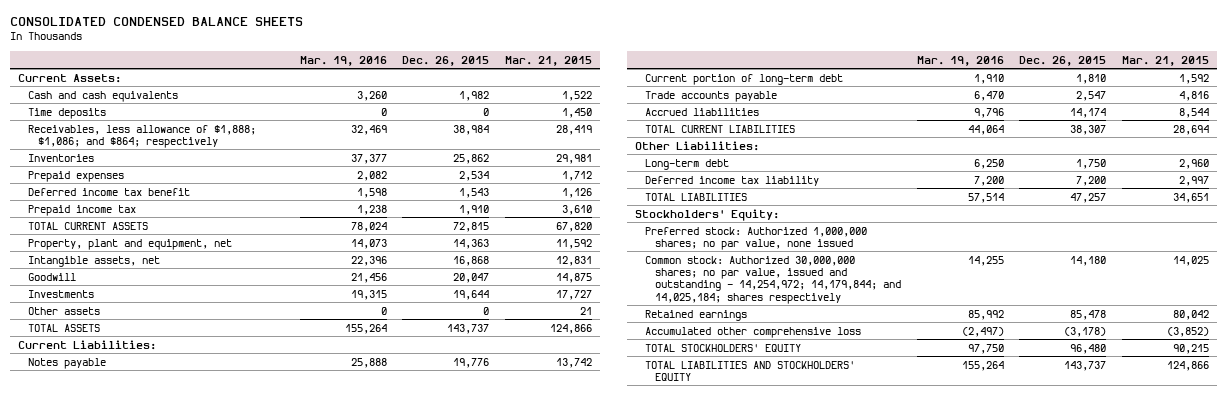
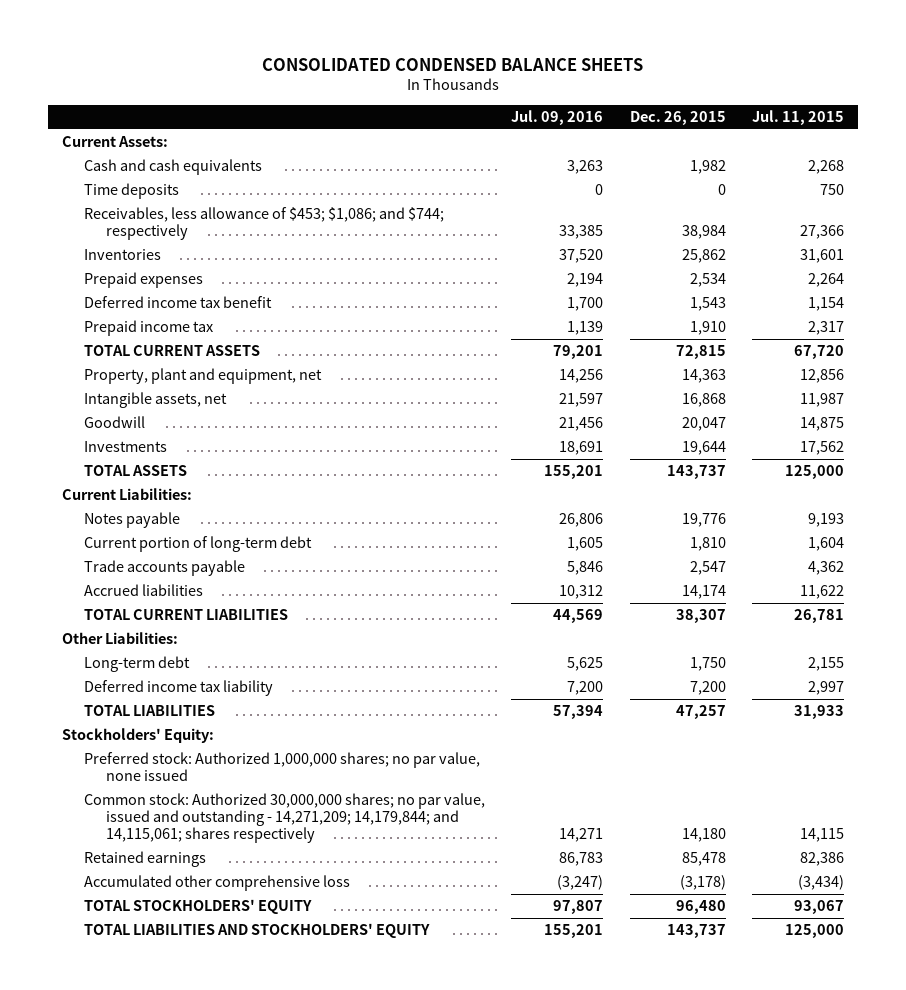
[299,55,387,66] Mar. 19, 2016 -> none
[505,55,593,66] Mar. 21, 2015 -> none
none -> [511,109,604,125] Jul. 09, 2016
none -> [752,109,845,125] Jul. 11, 2015
[27,124,256,148] Receivables, less allowance of $1,888; $1,086; and $864; respectively -> [83,207,444,241] Receivables, less allowance of $453; $1,086; and $744; respectively
[27,306,100,315] Other assets -> none
[644,255,901,304] Common stock: Authorized 30,000,000 shares; no par value, issued and outstanding - 14,254,972; 14,179,844; and 14,025,184; shares respectively -> [83,793,485,843] Common stock: Authorized 30,000,000 shares; no par value, issued and outstanding - 14,271,209; 14,179,844; and 14,115,061; shares respectively

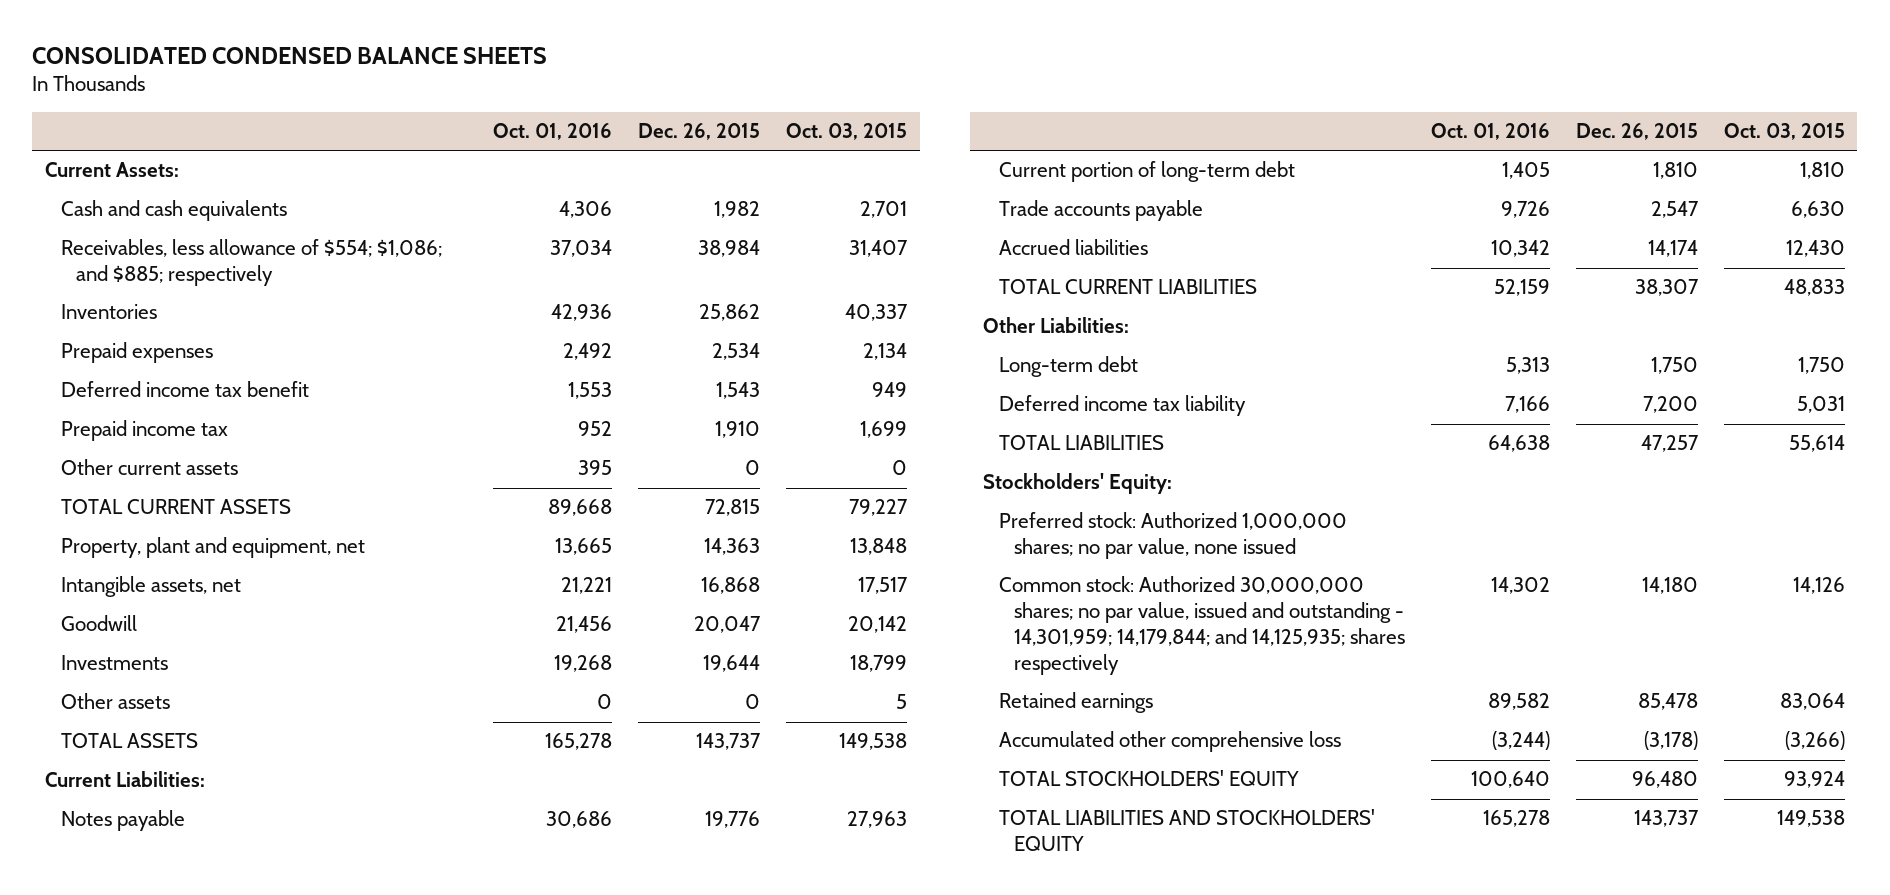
[511,109,604,125] Jul. 09, 2016 -> none
[752,109,845,125] Jul. 11, 2015 -> none
none -> [493,122,613,140] Oct. 01, 2016
none -> [785,122,907,140] Oct. 03, 2015
[83,183,179,200] Time deposits -> none
[83,207,444,241] Receivables, less allowance of $453; $1,086; and $744; respectively -> [60,239,442,287] Receivables, less allowance of $554; $1,086; and $885; respectively
none -> [60,459,238,476] Other current assets
none -> [60,693,170,710] Other assets
[83,793,485,843] Common stock: Authorized 30,000,000 shares; no par value, issued and outstanding - 14,271,209; 14,179,844; and 14,115,061; shares respectively -> [998,576,1406,675] Common stock: Authorized 30,000,000 shares; no par value, issued and outstanding - 14,301,959; 14,179,844; and 14,125,935; shares respectively

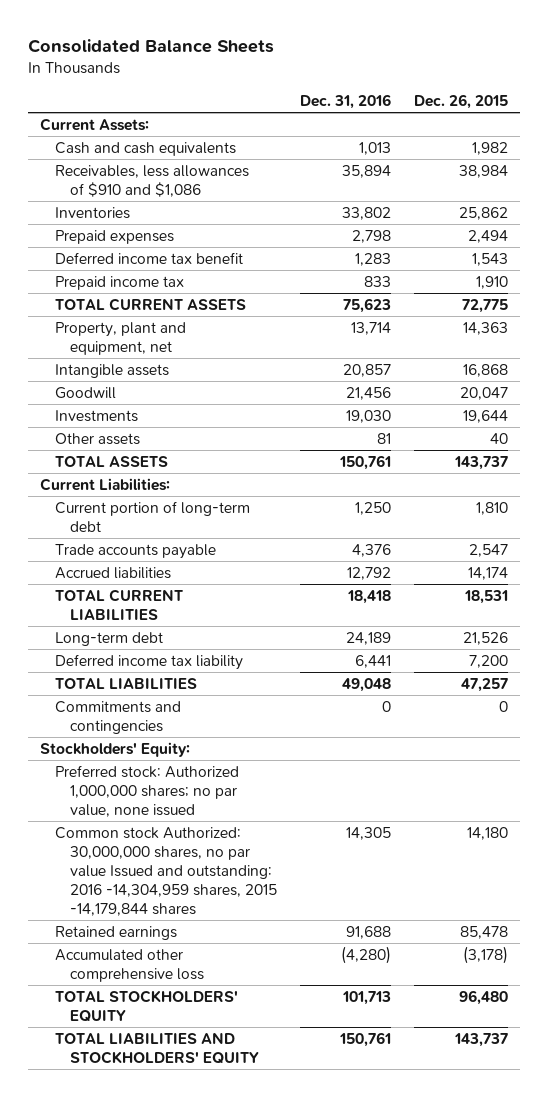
[32,46,548,64] CONSOLIDATED CONDENSED BALANCE SHEETS -> [28,39,275,54] Consolidated Balance Sheets
[493,122,613,140] Oct. 01, 2016 -> none
[785,122,907,140] Oct. 03, 2015 -> none
none -> [300,93,392,109] Dec. 31, 2016
[60,239,442,287] Receivables, less allowance of $554; $1,086; and $885; respectively -> [54,164,249,197] Receivables, less allowances of $910 and $1,086
[711,343,760,361] 2,534 -> [468,229,509,243] 2,494
[60,459,238,476] Other current assets -> none
[704,499,760,517] 72,815 -> [462,298,509,313] 72,775
[60,576,241,598] Intangible assets, net -> [54,363,169,378] Intangible assets
[744,694,760,710] 0 -> [490,432,509,444] 40
[60,810,185,832] Notes payable -> none
[983,317,1130,334] Other Liabilities: -> none
[1634,279,1699,297] 38,307 -> [464,589,509,604] 18,531
[1650,357,1698,375] 1,750 -> [463,631,509,645] 21,526
none -> [54,700,181,734] Commitments and contingencies
[998,576,1406,675] Common stock: Authorized 30,000,000 shares; no par value, issued and outstanding - 14,301,959; 14,179,844; and 14,125,935; shares respectively -> [54,826,277,916] Common stock Authorized: 30,000,000 shares, no par value Issued and outstanding: 2016 -14,304,959 shares, 2015 -14,179,844 shares

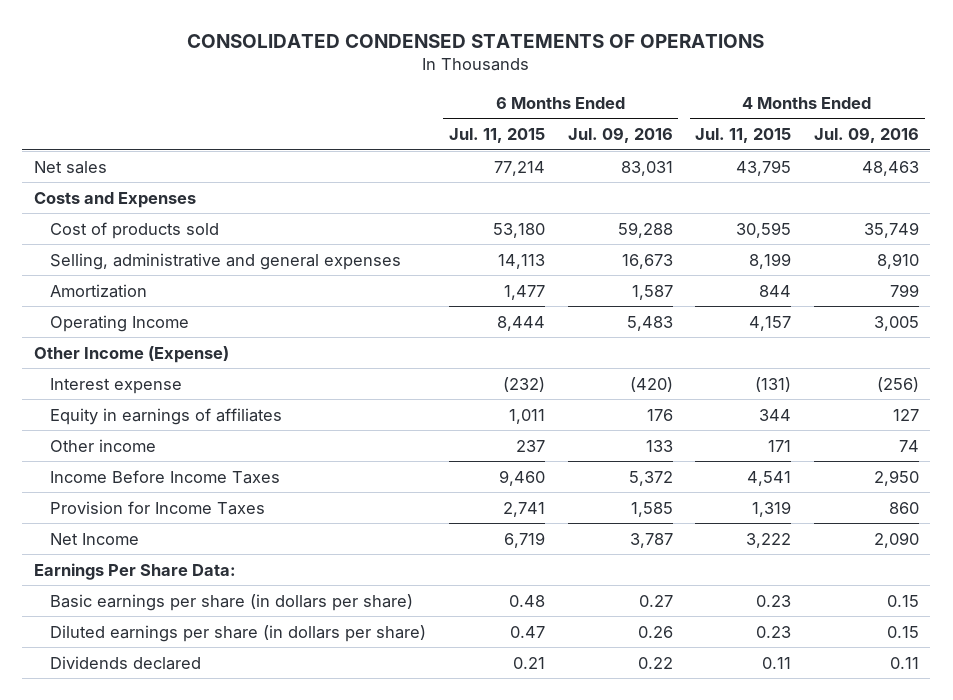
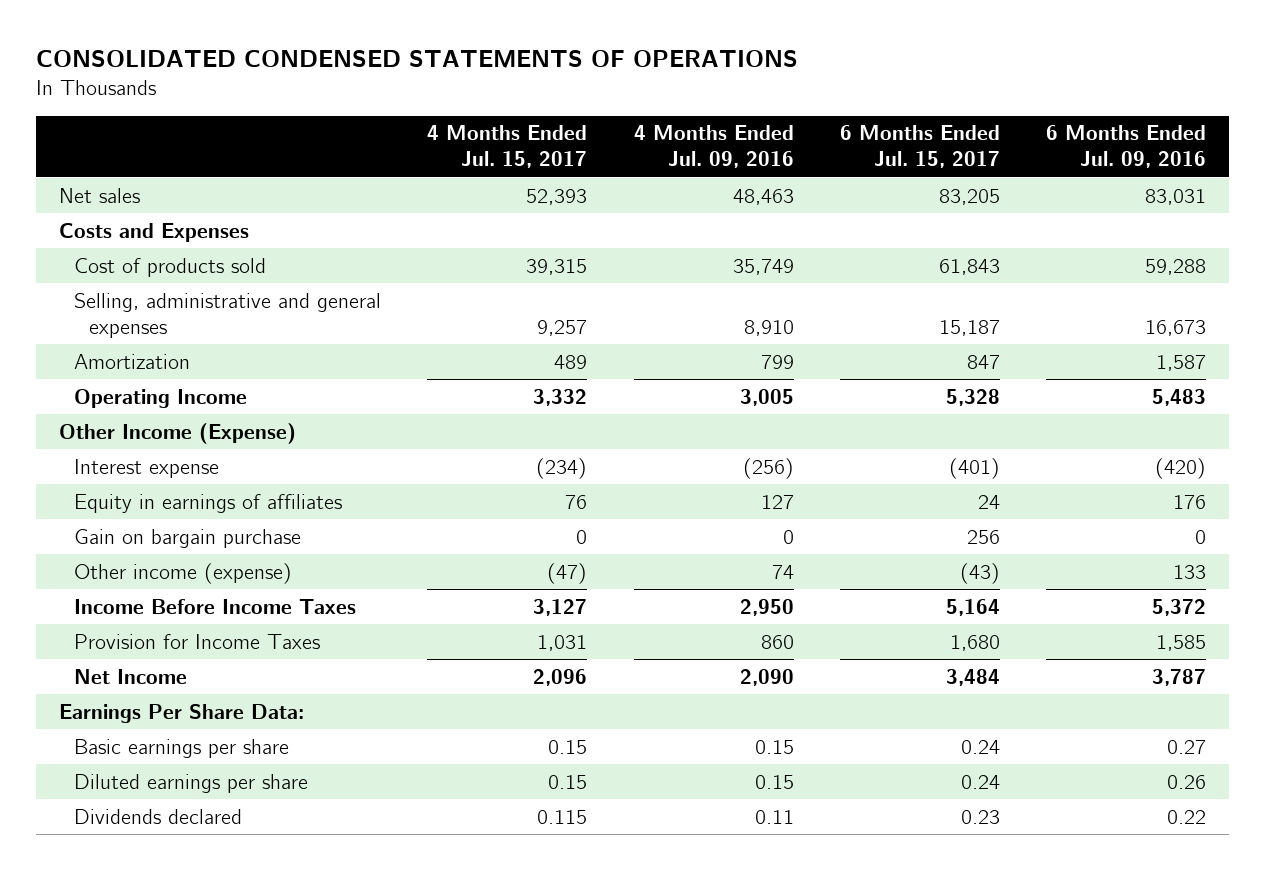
[448,128,545,144] Jul. 11, 2015 -> none
[695,128,792,144] Jul. 11, 2015 -> none
none -> [427,125,588,169] 4 Months Ended Jul. 15, 2017
none -> [839,125,1000,169] 6 Months Ended Jul. 15, 2017
none -> [74,528,302,548] Gain on bargain purchase
[50,438,157,452] Other income -> [74,562,293,584] Other income (expense)
[50,593,414,611] Basic earnings per share (in dollars per share) -> [74,738,290,758] Basic earnings per share
[50,624,427,642] Diluted earnings per share (in dollars per share) -> [74,773,309,793] Diluted earnings per share

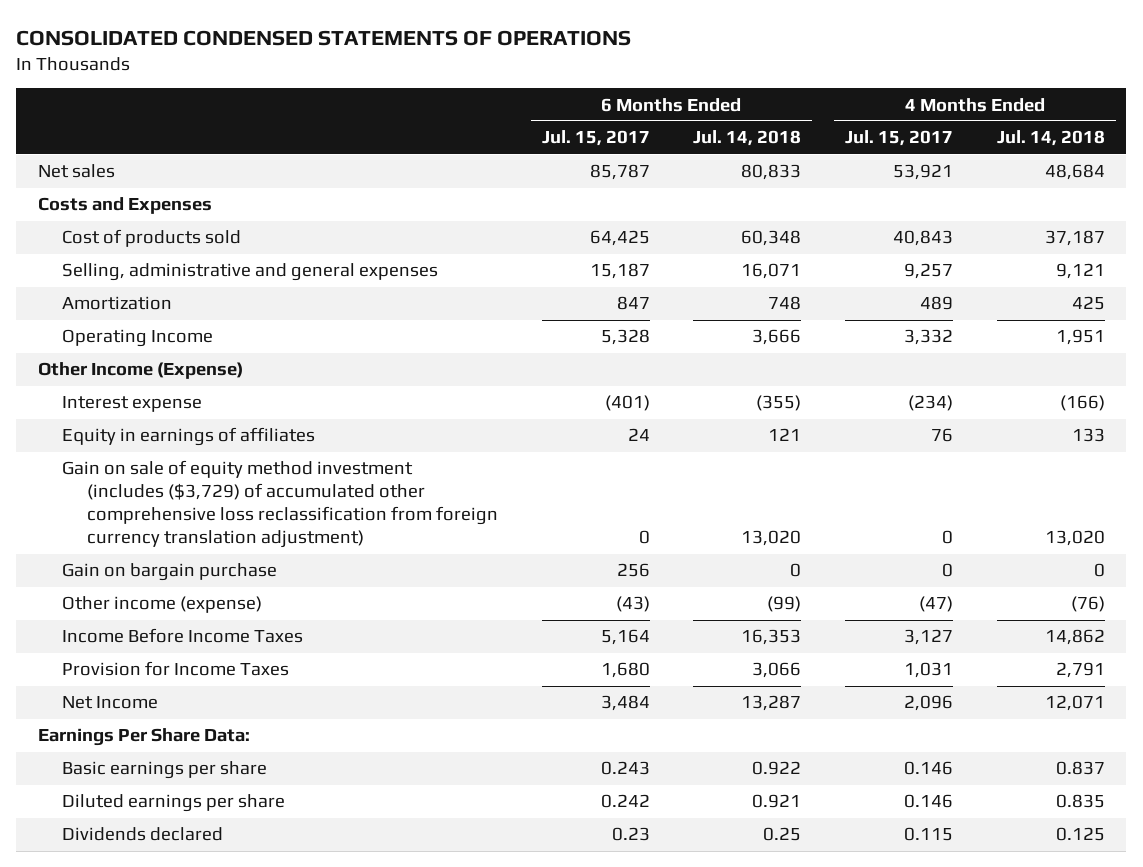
[633,125,794,169] 4 Months Ended Jul. 09, 2016 -> none
[1046,125,1207,169] 6 Months Ended Jul. 09, 2016 -> none
none -> [693,130,802,147] Jul. 14, 2018
none -> [996,130,1105,147] Jul. 14, 2018
[526,188,588,205] 52,393 -> [892,164,953,181] 53,921
[938,188,1000,205] 83,205 -> [589,164,650,181] 85,787
[526,258,588,275] 39,315 -> [892,230,953,247] 40,843
[938,258,1000,275] 61,843 -> [589,230,650,247] 64,425
none -> [62,460,498,549] Gain on sale of equity method investment (includes ($3,729) of accumulated other comprehensive loss reclassification from foreign currency translation adjustment)
[548,739,588,754] 0.15 -> [903,761,953,776] 0.146
[960,739,1000,754] 0.24 -> [600,761,650,776] 0.243
[548,774,588,789] 0.15 -> [903,794,953,809] 0.146
[960,774,1000,789] 0.24 -> [600,794,650,809] 0.242

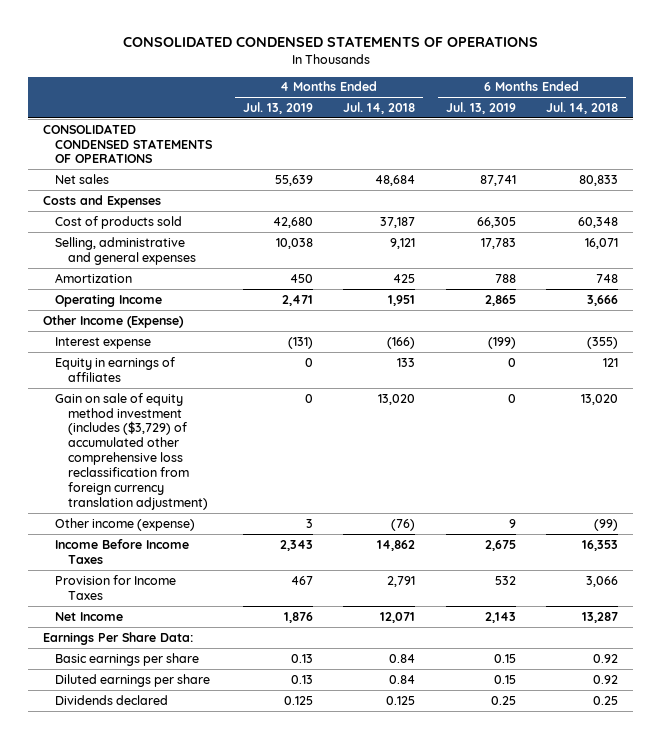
[541,130,650,147] Jul. 15, 2017 -> none
[844,130,953,147] Jul. 15, 2017 -> none
none -> [242,101,313,114] Jul. 13, 2019
none -> [445,101,516,114] Jul. 13, 2019
none -> [43,123,213,164] CONSOLIDATED CONDENSED STATEMENTS OF OPERATIONS
[62,563,278,582] Gain on bargain purchase -> none
[752,761,802,776] 0.922 -> [593,653,619,663] 0.92
[1055,761,1105,776] 0.837 -> [389,653,416,663] 0.84
[752,794,802,809] 0.921 -> [593,674,619,684] 0.92
[1055,794,1105,809] 0.835 -> [389,674,416,684] 0.84

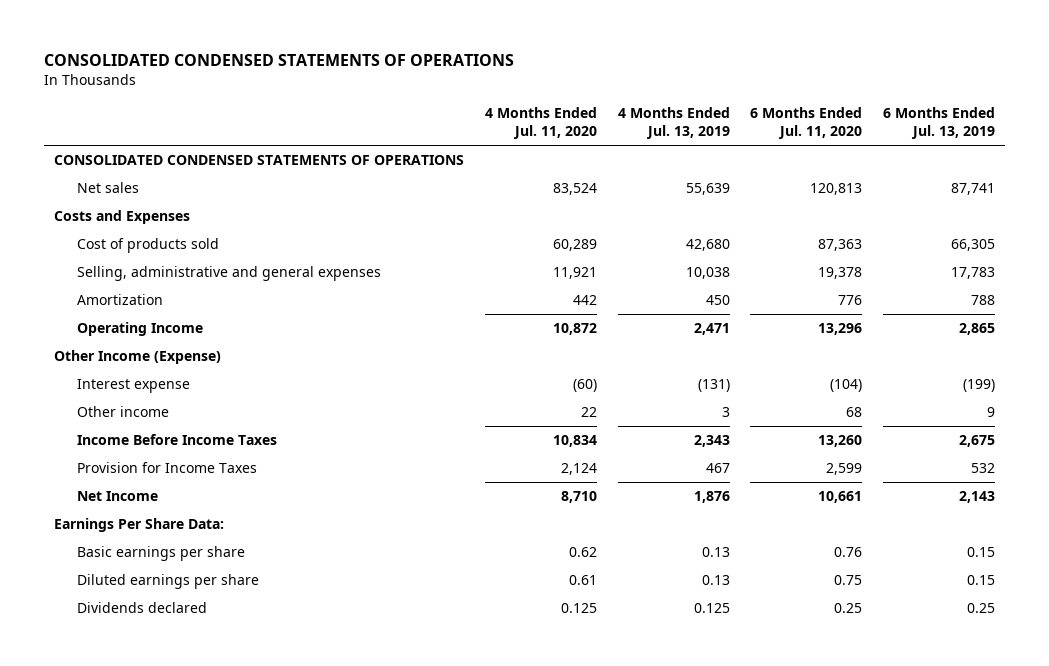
[343,101,416,114] Jul. 14, 2018 -> none
[546,101,619,114] Jul. 14, 2018 -> none
none -> [485,107,598,140] 4 Months Ended Jul. 11, 2020
none -> [750,107,863,140] 6 Months Ended Jul. 11, 2020
[55,356,176,382] Equity in earnings of affiliates -> none
[55,392,208,510] Gain on sale of equity method investment (includes ($3,729) of accumulated other comprehensive loss reclassification from foreign currency translation adjustment) -> none
[55,517,196,531] Other income (expense) -> [76,405,169,417] Other income

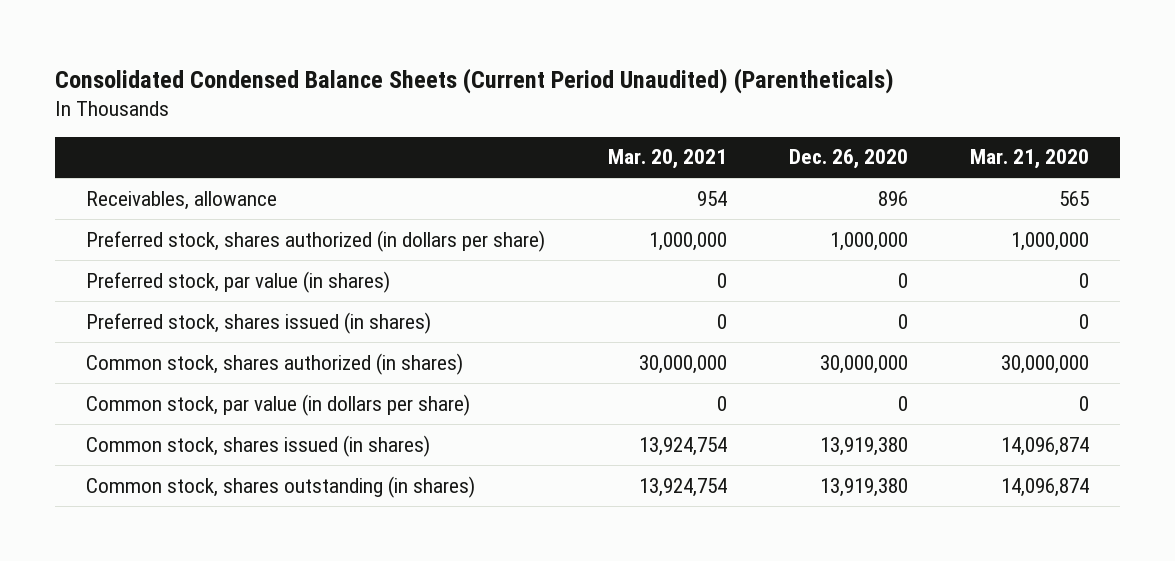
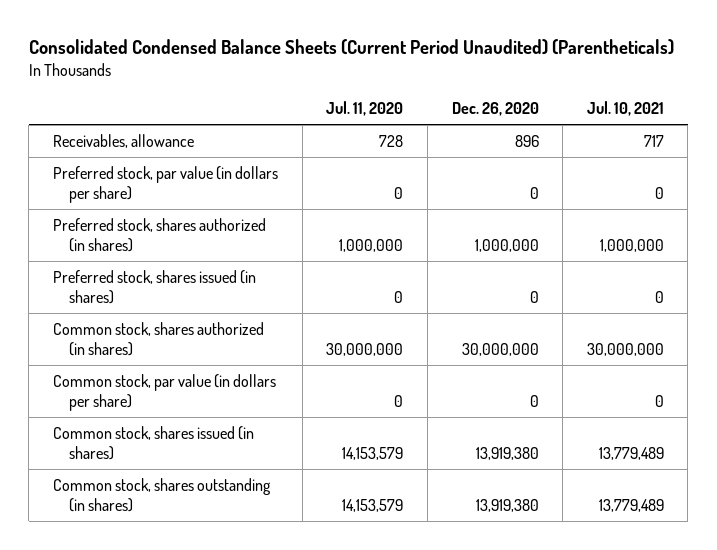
[607,149,727,170] Mar. 20, 2021 -> none
[969,149,1089,170] Mar. 21, 2020 -> none
none -> [326,101,404,117] Jul. 11, 2020
none -> [586,101,664,117] Jul. 10, 2021
[86,229,546,252] Preferred stock, shares authorized (in dollars per share) -> [53,166,279,204] Preferred stock, par value (in dollars per share)
[829,231,908,251] 1,000,000 -> [529,187,539,200] 0
[86,270,391,293] Preferred stock, par value (in shares) -> [53,218,267,253] Preferred stock, shares authorized (in shares)
[897,272,908,288] 0 -> [474,239,539,253] 1,000,000

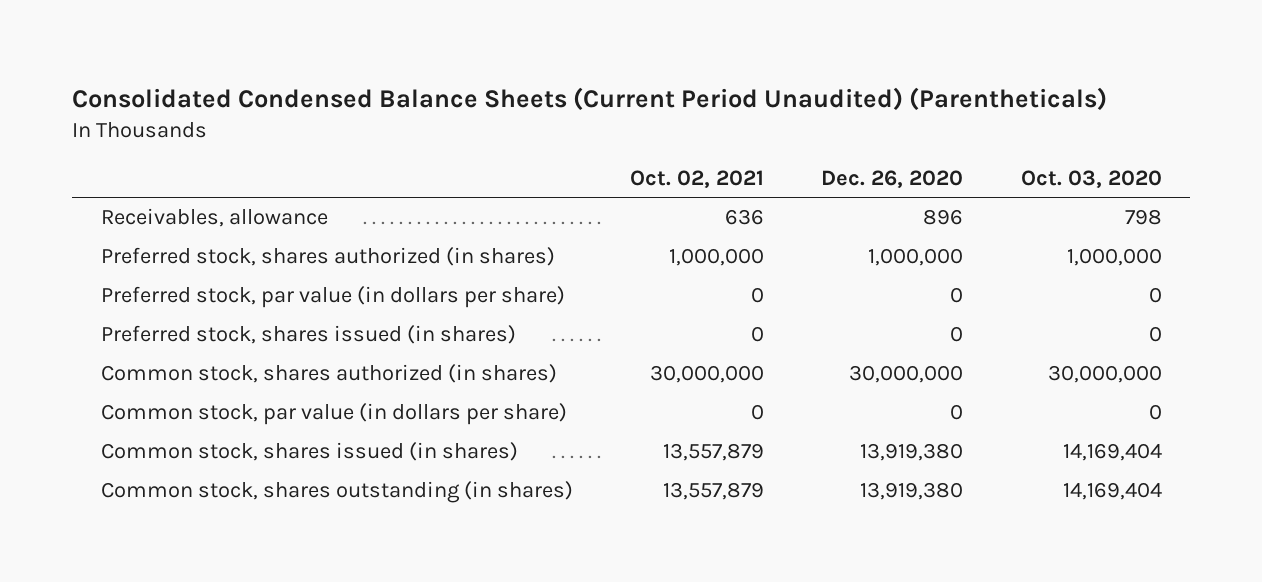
[326,101,404,117] Jul. 11, 2020 -> none
[586,101,664,117] Jul. 10, 2021 -> none
none -> [630,170,765,189] Oct. 02, 2021
none -> [1020,170,1162,189] Oct. 03, 2020
[53,166,279,204] Preferred stock, par value (in dollars per share) -> [100,286,565,309] Preferred stock, par value (in dollars per share)

